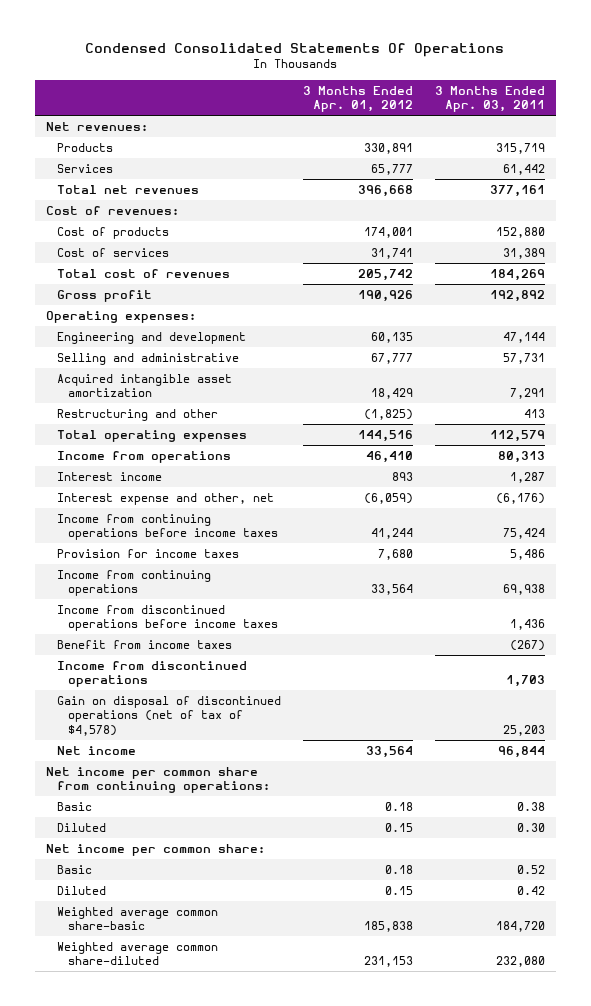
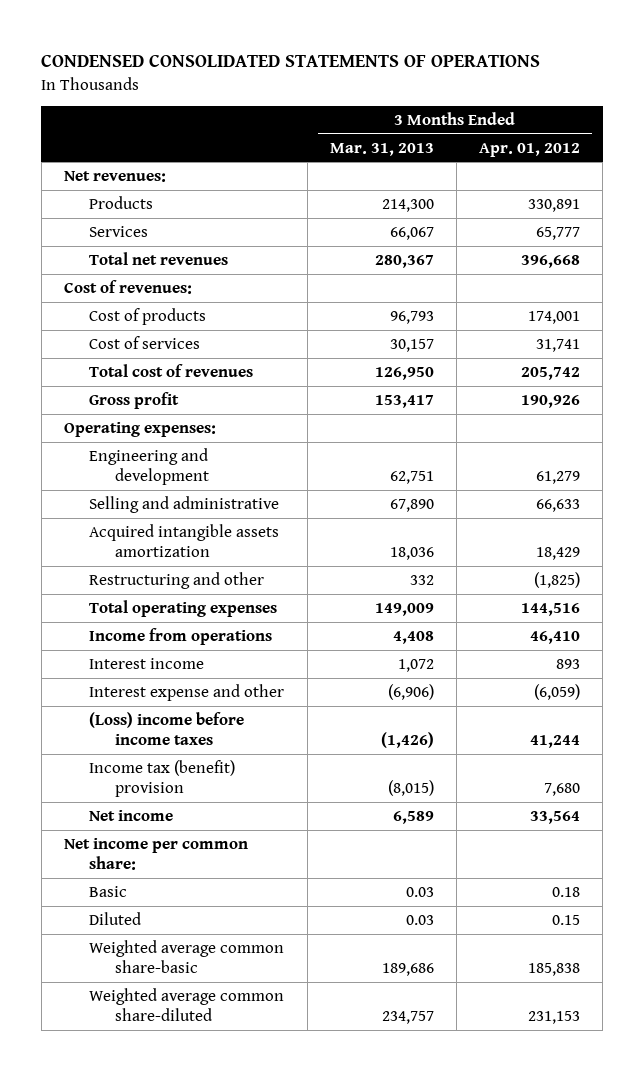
[85,42,505,57] Condensed Consolidated Statements Of Operations -> [41,54,541,68] CONDENSED CONSOLIDATED STATEMENTS OF OPERATIONS
[434,85,545,113] 3 Months Ended Apr. 03, 2011 -> none
none -> [329,142,434,156] Mar. 31, 2013
[371,331,414,343] 60,135 -> [536,471,581,485] 61,279
[371,352,414,364] 67,777 -> [536,498,581,512] 66,633
[57,373,233,398] Acquired intangible asset amortization -> [89,523,280,558] Acquired intangible assets amortization
[57,569,212,597] Income from continuing operations -> none
[57,604,279,632] Income from discontinued operations before income taxes -> none
[57,639,233,649] Benefit from income taxes -> none
[57,660,248,688] Income from discontinued operations -> none
[57,695,282,736] Gain on disposal of discontinued operations (net of tax of $4,578) -> none
[57,492,275,505] Interest expense and other, net -> [89,683,285,701] Interest expense and other
[57,513,279,541] Income from continuing operations before income taxes -> [89,711,245,746] (Loss) income before income taxes
[57,548,240,558] Provision for income taxes -> [89,759,236,798] Income tax (benefit) provision
[45,766,271,794] Net income per common share from continuing operations: -> none
[57,801,93,811] Basic -> none
[57,822,107,832] Diluted -> none

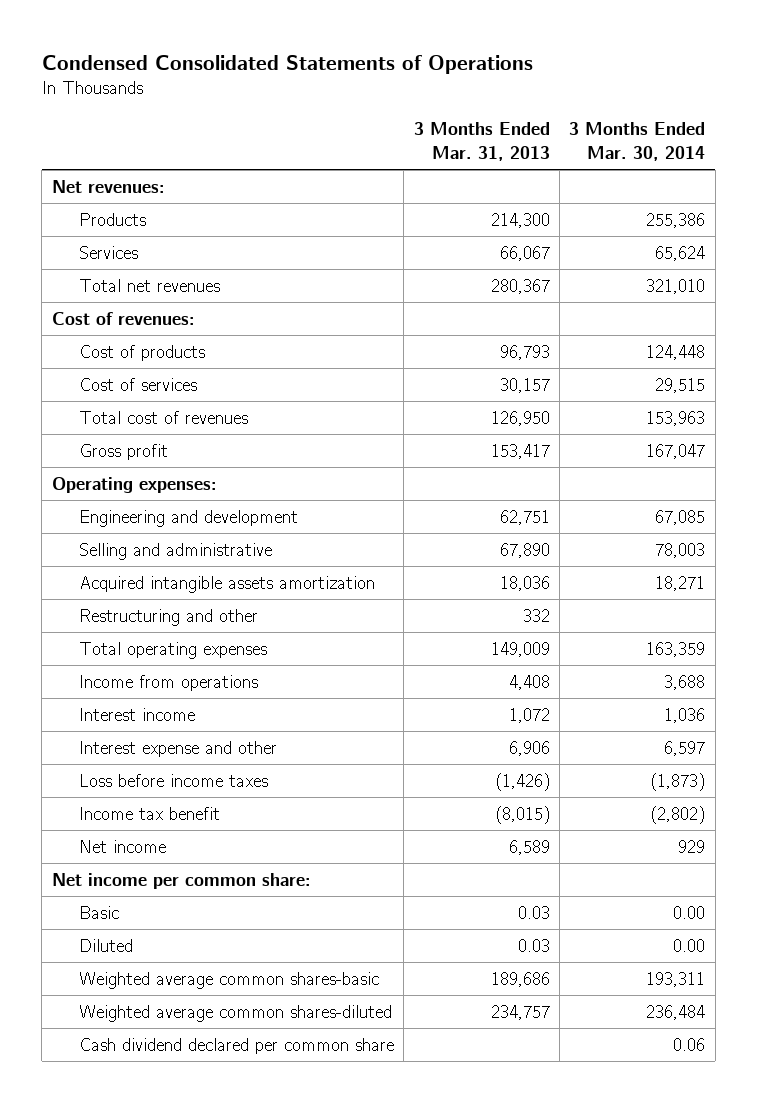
[41,54,541,68] CONDENSED CONSOLIDATED STATEMENTS OF OPERATIONS -> [41,54,533,74] Condensed Consolidated Statements of Operations
[479,142,581,157] Apr. 01, 2012 -> none
none -> [569,122,706,161] 3 Months Ended Mar. 30, 2014
[387,683,434,700] (6,906) -> [508,740,550,756] 6,906
[89,711,245,746] (Loss) income before income taxes -> [79,773,269,787] Loss before income taxes
[89,759,236,798] Income tax (benefit) provision -> [79,806,221,820] Income tax benefit
[89,939,285,974] Weighted average common share-basic -> [79,971,380,989] Weighted average common shares-basic
[89,987,285,1022] Weighted average common share-diluted -> [79,1004,393,1022] Weighted average common shares-diluted
none -> [79,1037,395,1054] Cash dividend declared per common share

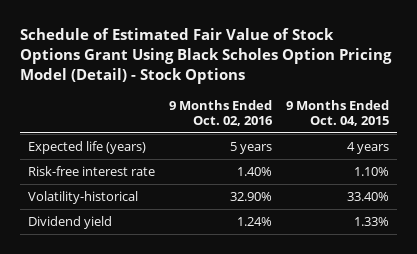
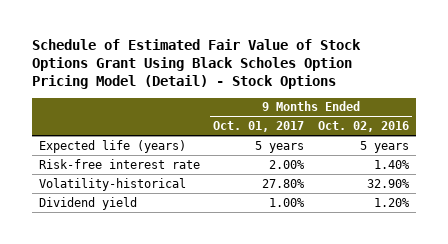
[286,99,390,126] 9 Months Ended Oct. 04, 2015 -> none
none -> [213,121,305,133] Oct. 01, 2017
[237,216,273,226] 1.24% -> [373,197,410,207] 1.20%

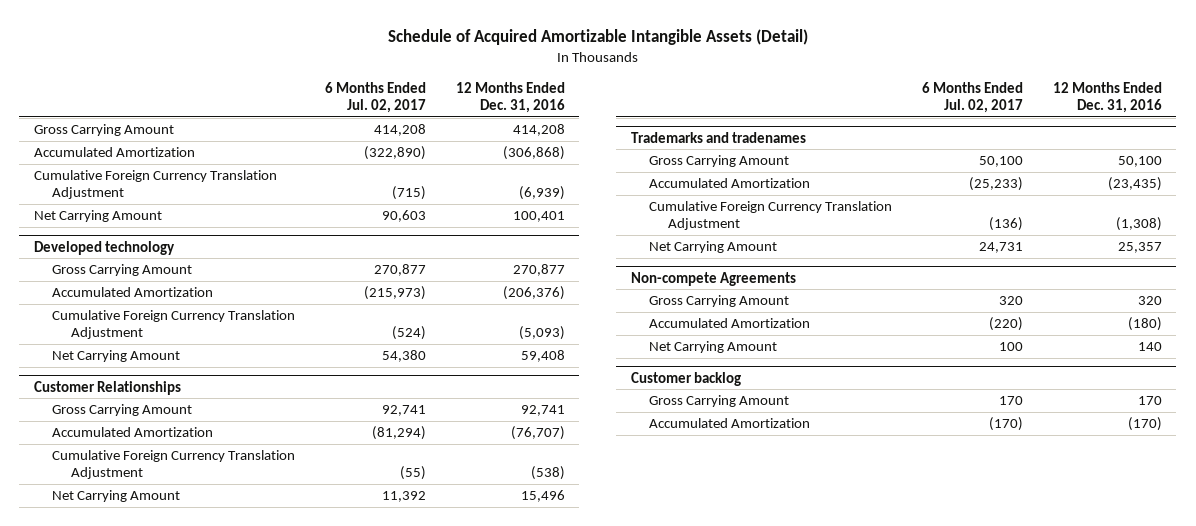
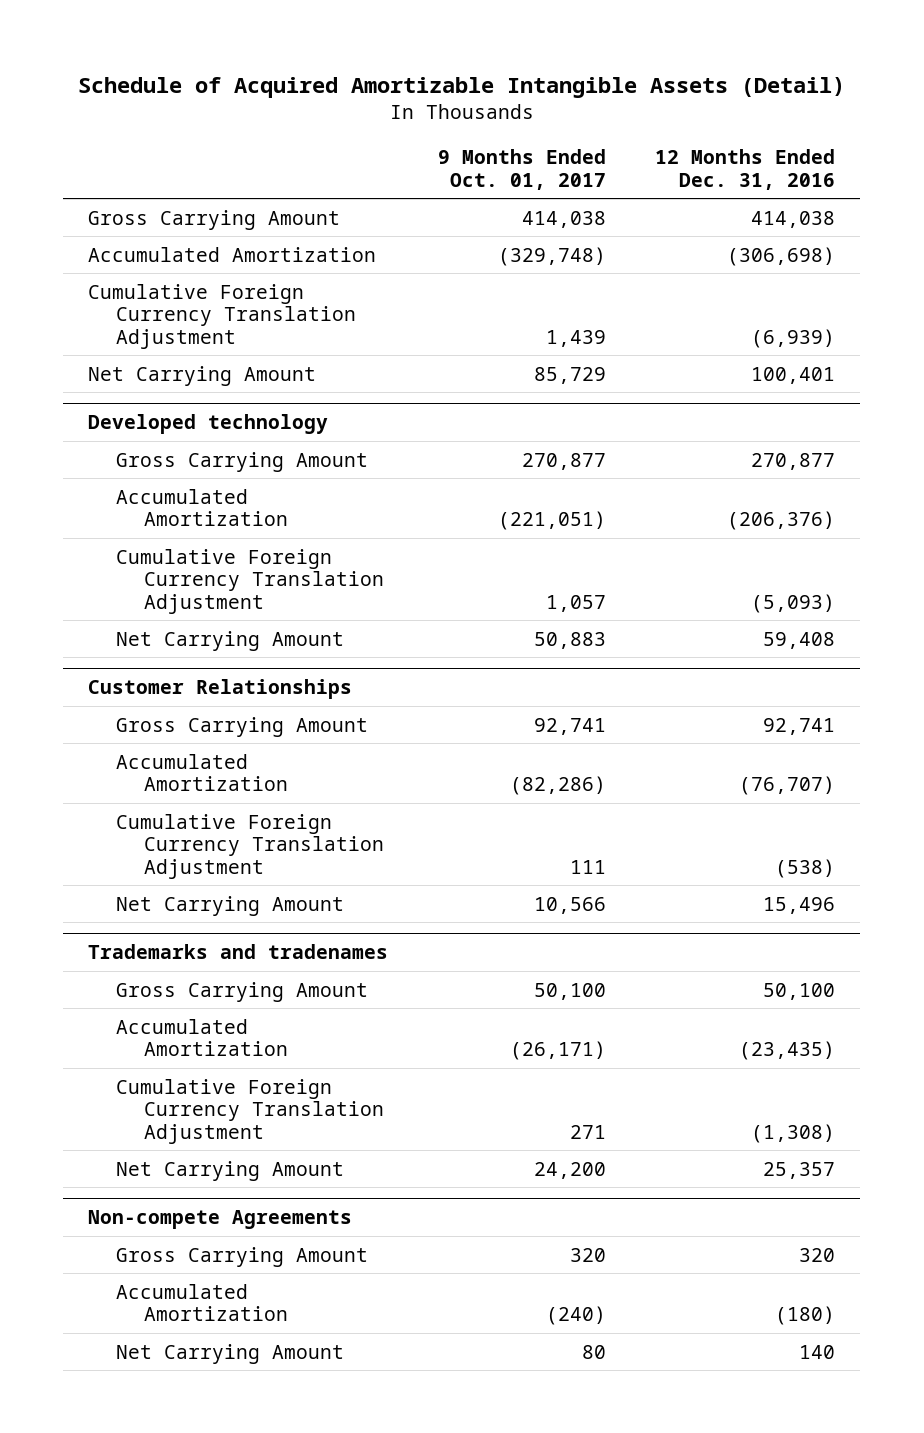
[325,81,427,114] 6 Months Ended Jul. 02, 2017 -> none
none -> [437,149,606,190] 9 Months Ended Oct. 01, 2017
[512,124,565,137] 414,208 -> [751,210,836,228] 414,038
[502,146,565,161] (306,868) -> [727,246,836,266] (306,698)
[630,371,741,386] Customer backlog -> none
[649,395,790,408] Gross Carrying Amount -> none
[649,418,811,429] Accumulated Amortization -> none

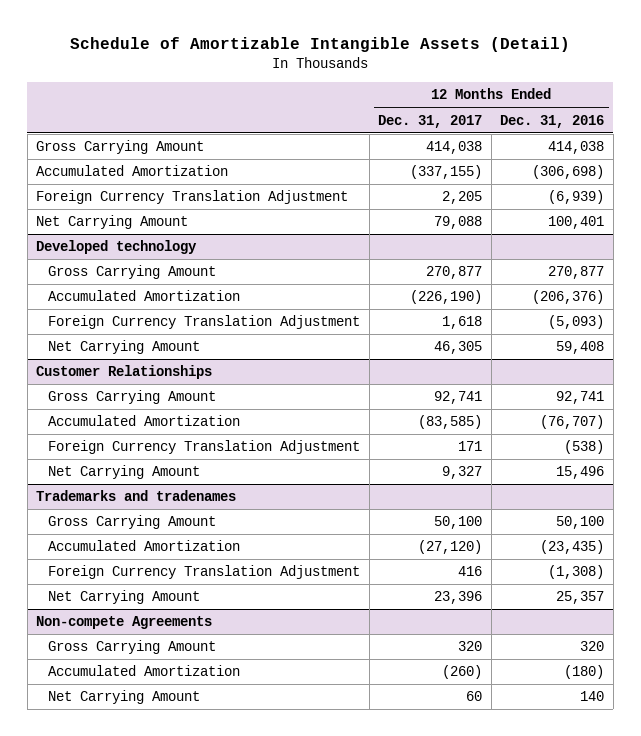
[77,77,845,99] Schedule of Acquired Amortizable Intangible Assets (Detail) -> [70,37,571,53] Schedule of Amortizable Intangible Assets (Detail)
[437,149,606,190] 9 Months Ended Oct. 01, 2017 -> none
none -> [378,114,483,128] Dec. 31, 2017
[88,283,357,349] Cumulative Foreign Currency Translation Adjustment -> [36,190,349,205] Foreign Currency Translation Adjustment
[116,548,384,614] Cumulative Foreign Currency Translation Adjustment -> [48,315,361,330] Foreign Currency Translation Adjustment
[116,813,384,879] Cumulative Foreign Currency Translation Adjustment -> [48,440,361,455] Foreign Currency Translation Adjustment
[116,1078,384,1144] Cumulative Foreign Currency Translation Adjustment -> [48,565,361,580] Foreign Currency Translation Adjustment

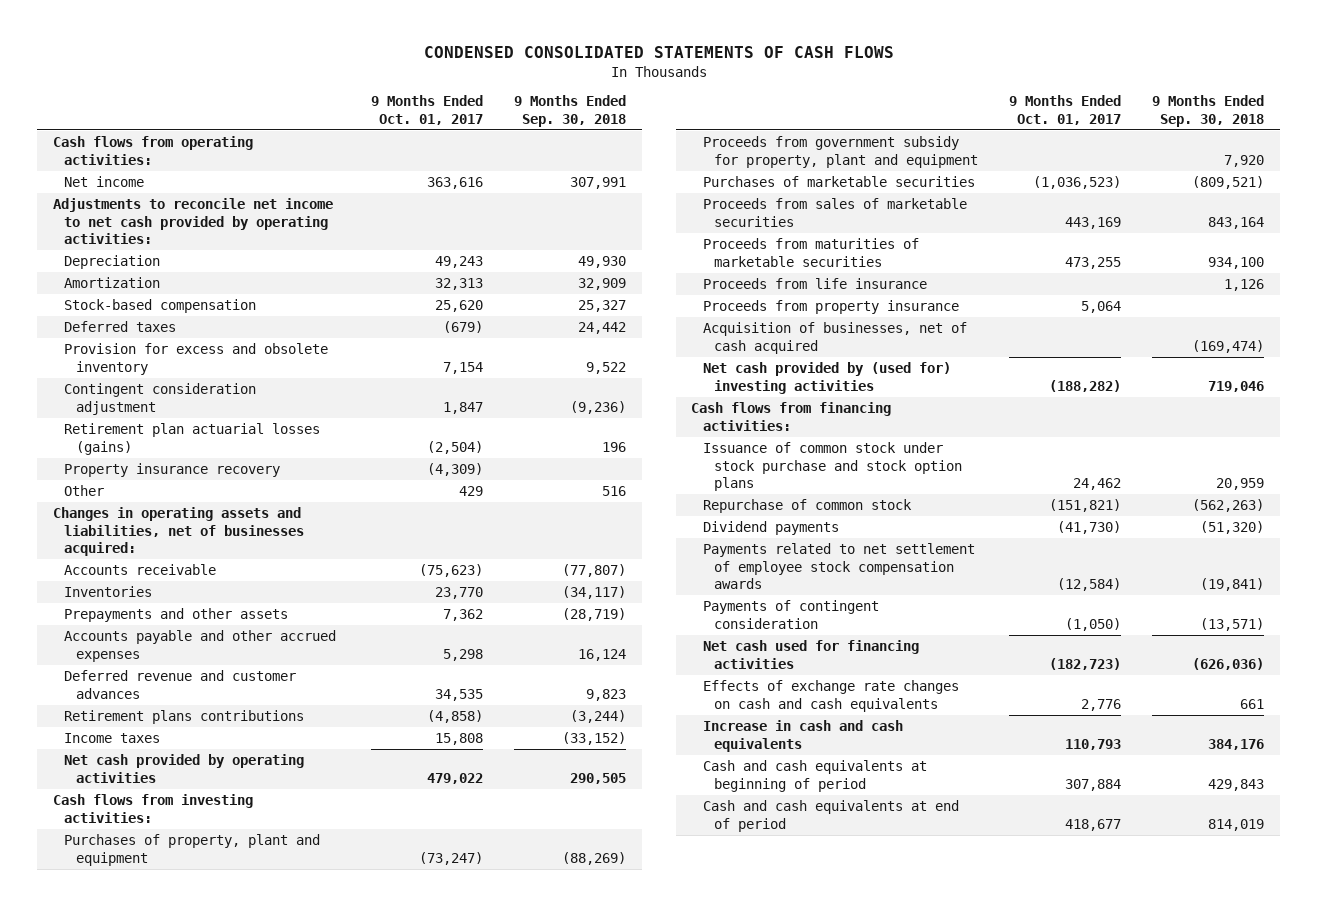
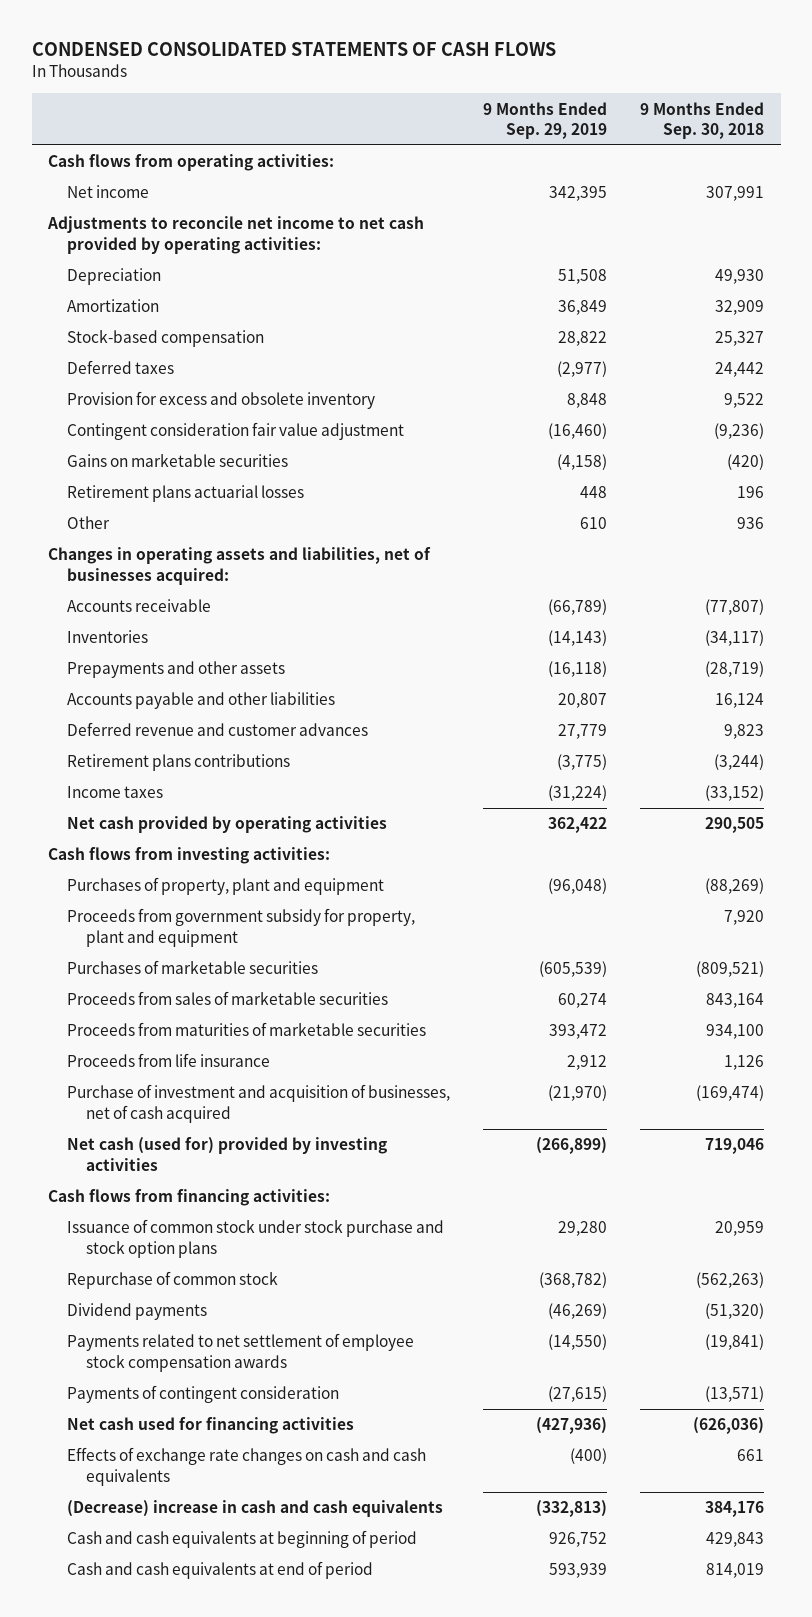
[371,95,484,125] 9 Months Ended Oct. 01, 2017 -> none
none -> [483,101,608,139] 9 Months Ended Sep. 29, 2019
[64,463,281,478] Property insurance recovery -> none
[64,383,257,415] Contingent consideration adjustment -> [66,422,404,441] Contingent consideration fair value adjustment
none -> [66,454,288,468] Gains on marketable securities
[64,423,321,455] Retirement plan actuarial losses (gains) -> [66,485,304,503] Retirement plans actuarial losses
[602,486,627,497] 516 -> [737,517,765,530] 936
[64,630,337,662] Accounts payable and other accrued expenses -> [66,692,335,710] Accounts payable and other liabilities
[702,300,959,315] Proceeds from property insurance -> none
[702,322,967,354] Acquisition of businesses, net of cash acquired -> [66,1084,450,1123] Purchase of investment and acquisition of businesses, net of cash acquired
[702,362,951,394] Net cash provided by (used for) investing activities -> [66,1137,387,1171] Net cash (used for) provided by investing activities
[702,720,903,752] Increase in cash and cash equivalents -> [66,1500,443,1518] (Decrease) increase in cash and cash equivalents

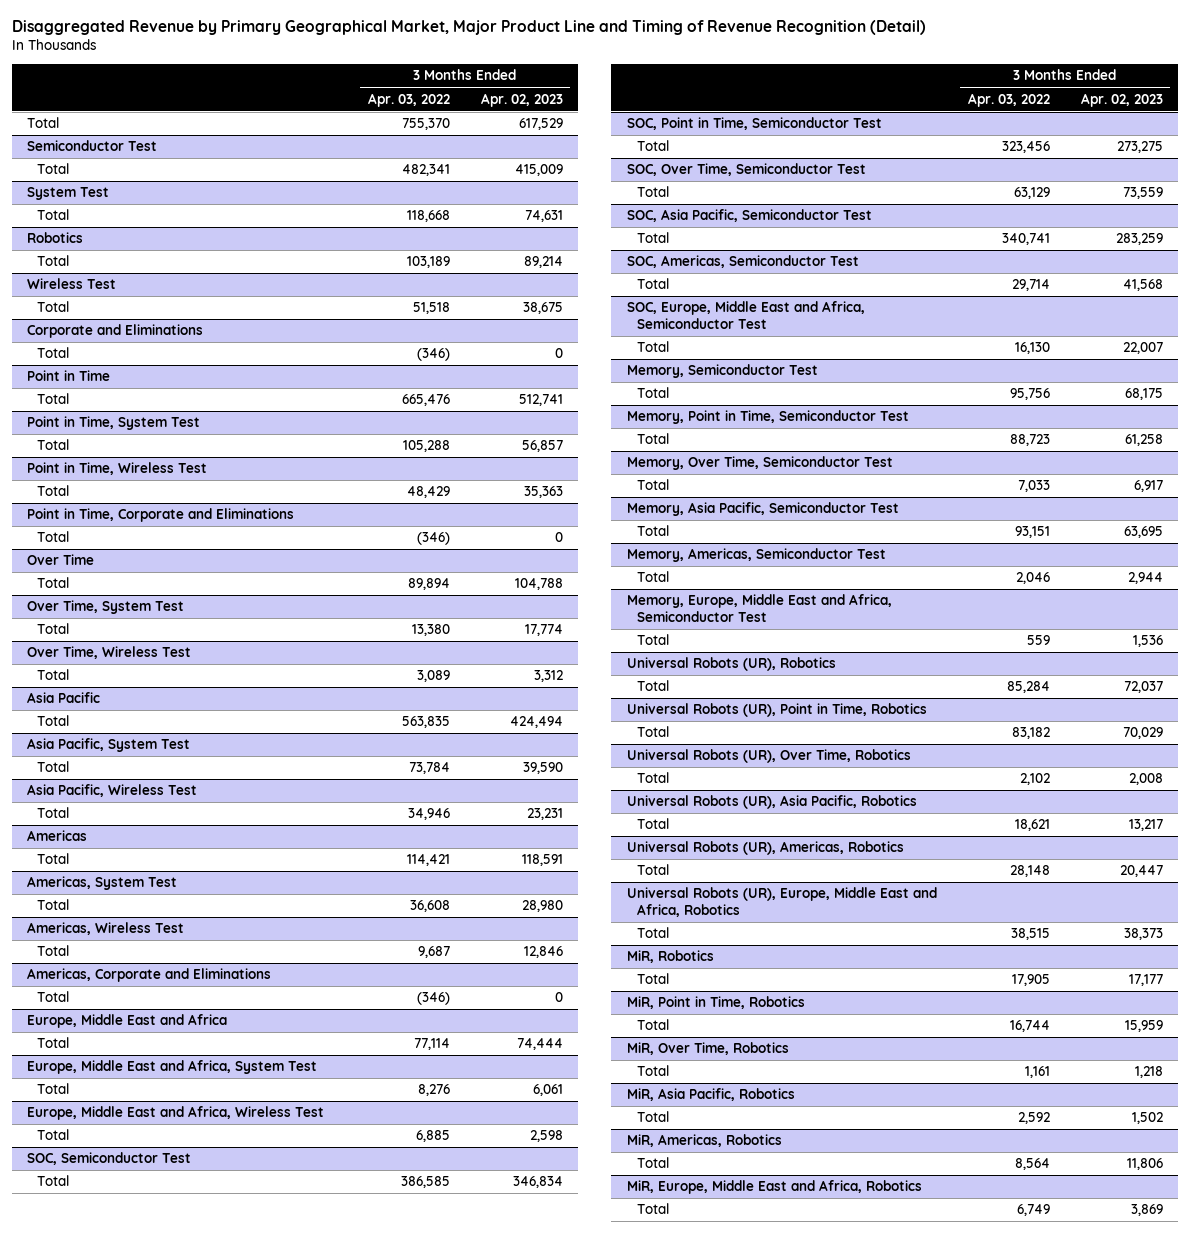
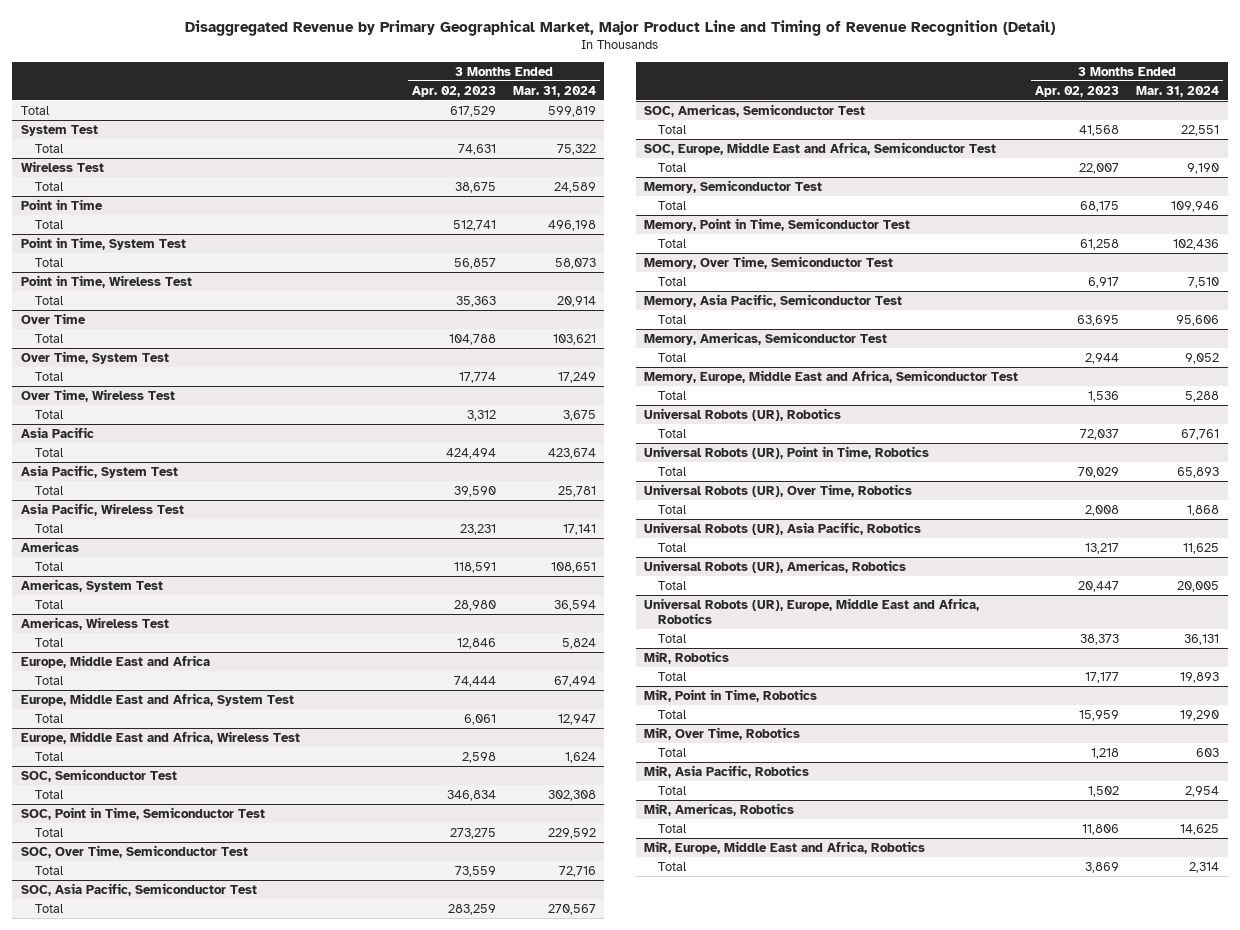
[367,92,450,107] Apr. 03, 2022 -> none
none -> [512,85,596,97] Mar. 31, 2024
[27,140,158,152] Semiconductor Test -> none
[37,163,70,175] Total -> none
[27,232,84,244] Robotics -> none
[37,255,70,267] Total -> none
[27,324,204,339] Corporate and Eliminations -> none
[37,347,70,359] Total -> none
[27,508,295,523] Point in Time, Corporate and Eliminations -> none
[37,531,70,543] Total -> none
[27,968,272,983] Americas, Corporate and Eliminations -> none
[37,991,70,1003] Total -> none

